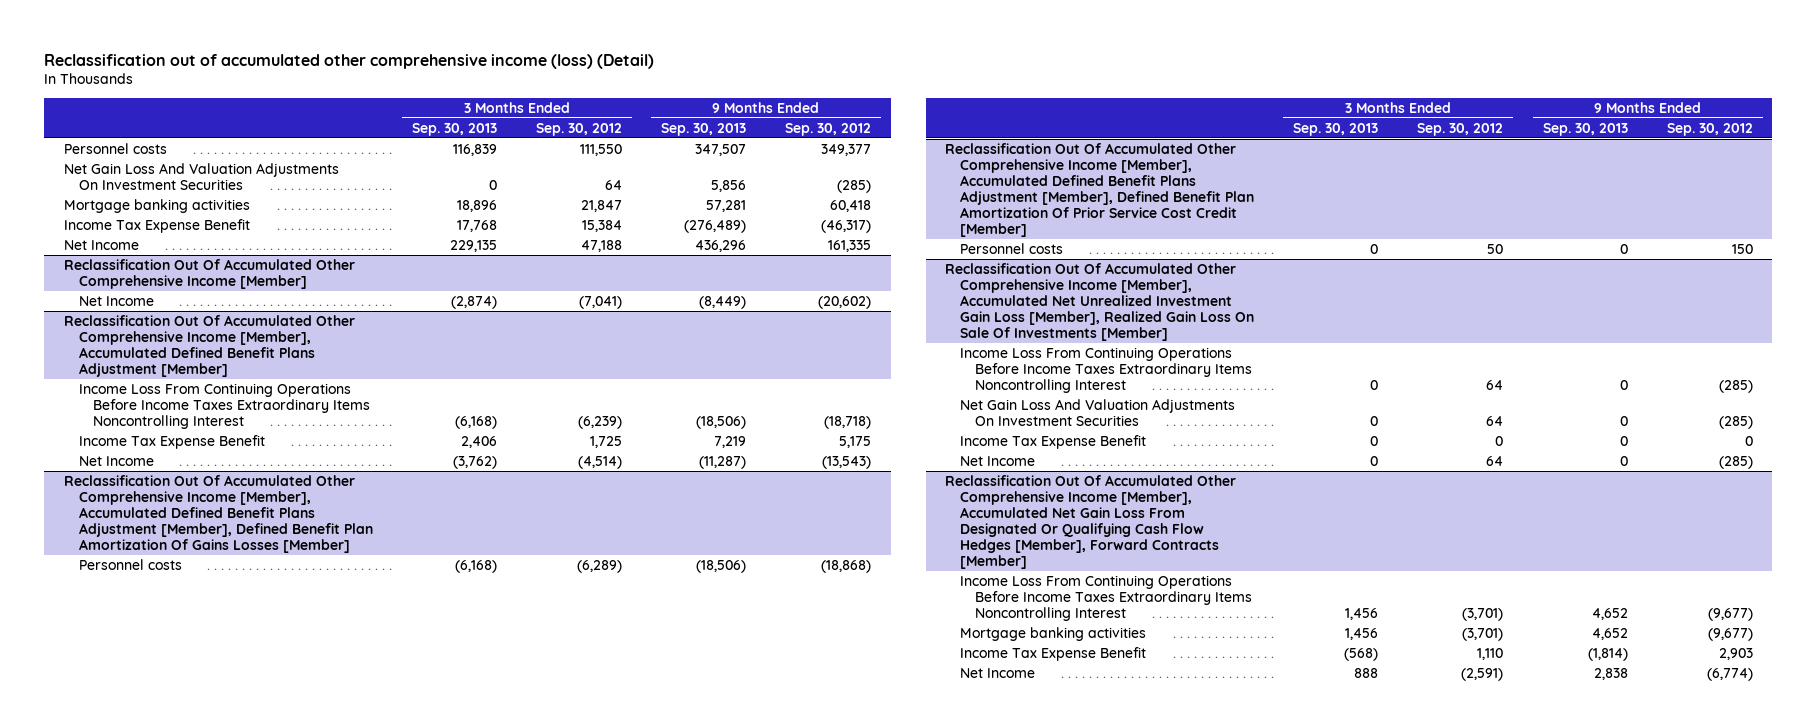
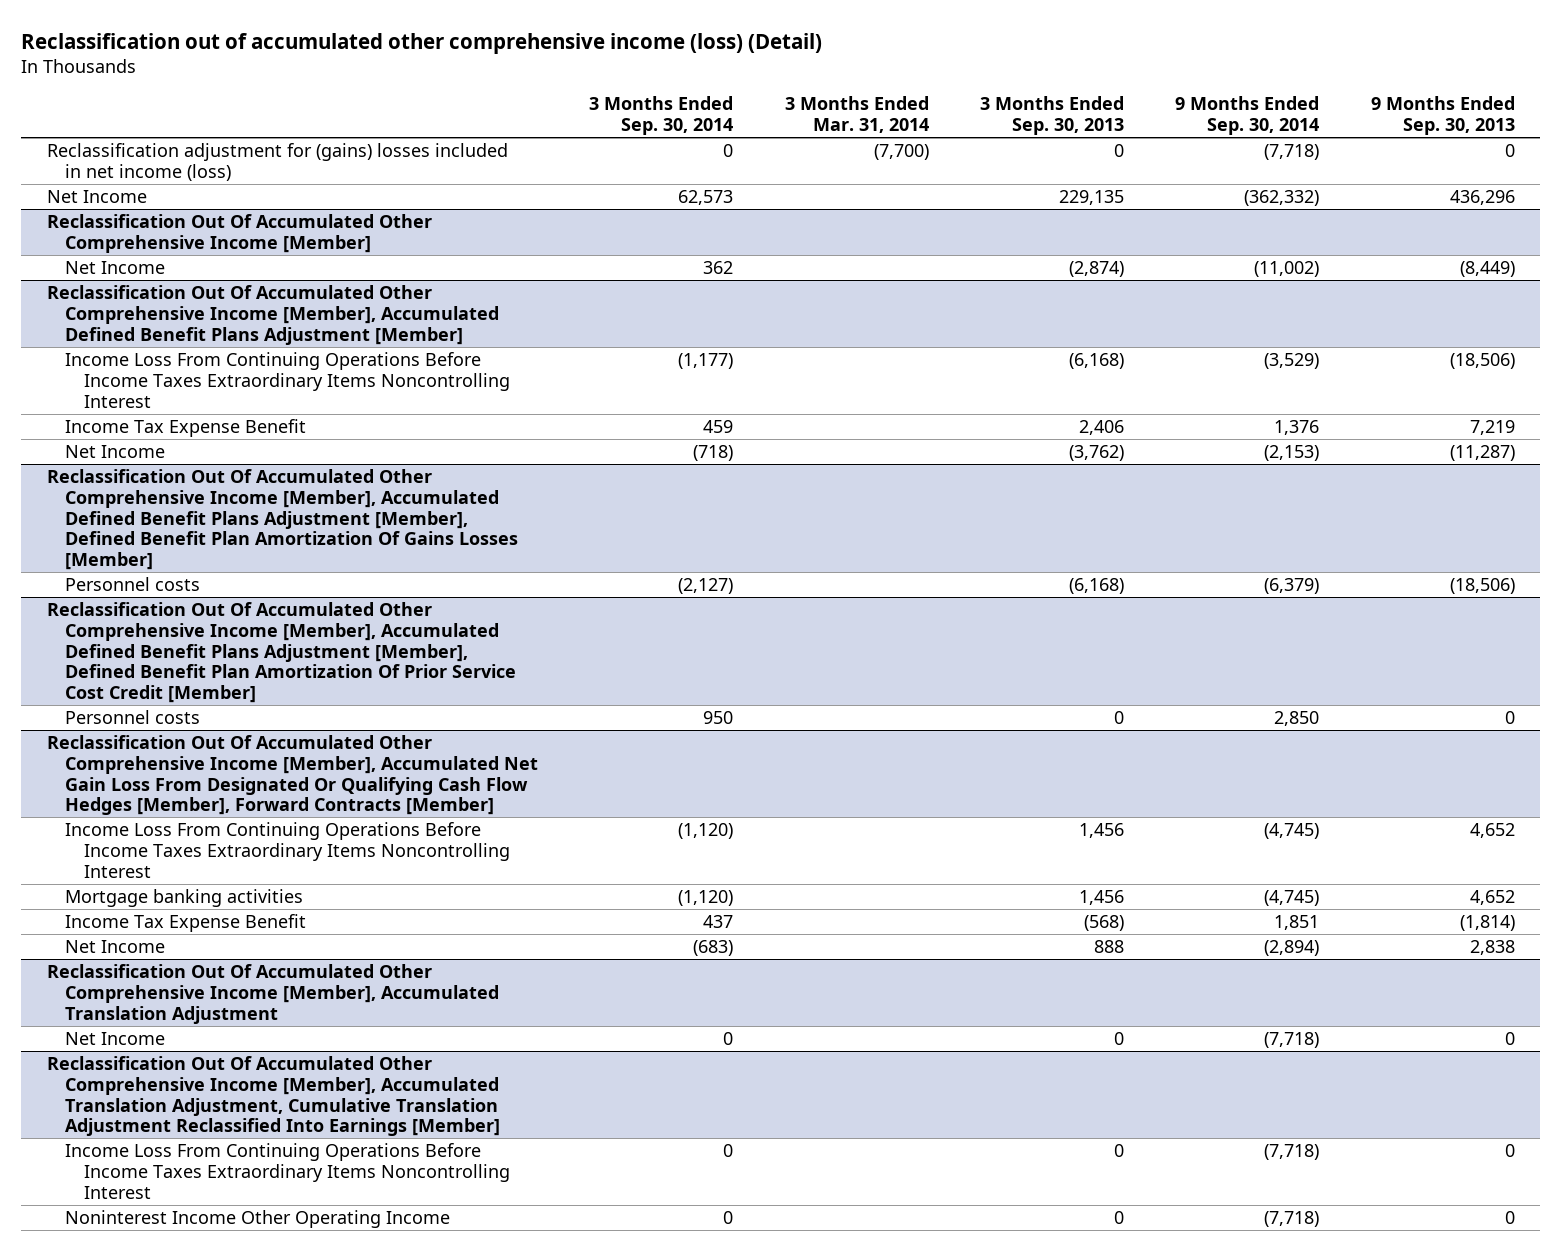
[535,122,622,136] Sep. 30, 2012 -> none
[785,122,872,136] Sep. 30, 2012 -> none
none -> [589,96,734,136] 3 Months Ended Sep. 30, 2014
none -> [784,96,929,134] 3 Months Ended Mar. 31, 2014
none -> [1175,96,1320,136] 9 Months Ended Sep. 30, 2014
[63,142,167,154] Personnel costs -> none
[63,162,339,190] Net Gain Loss And Valuation Adjustments On Investment Securities -> none
[63,198,250,213] Mortgage banking activities -> none
[63,218,250,233] Income Tax Expense Benefit -> none
none -> [46,143,508,181] Reclassification adjustment for (gains) losses included in net income (loss)
[945,262,1254,341] Reclassification Out Of Accumulated Other Comprehensive Income [Member], Accumulated Net Unrealized Investment Gain Loss [Member], Realized Gain Loss On Sale Of Investments [Member] -> none
[959,346,1252,393] Income Loss From Continuing Operations Before Income Taxes Extraordinary Items Noncontrolling Interest -> none
[959,398,1235,426] Net Gain Loss And Valuation Adjustments On Investment Securities -> none
[959,434,1146,449] Income Tax Expense Benefit -> none
[959,455,1035,466] Net Income -> none
none -> [46,964,500,1024] Reclassification Out Of Accumulated Other Comprehensive Income [Member], Accumulated Translation Adjustment
none -> [65,1032,166,1046] Net Income
none -> [46,1056,501,1137] Reclassification Out Of Accumulated Other Comprehensive Income [Member], Accumulated Translation Adjustment, Cumulative Translation Adjustment Reclassified Into Earnings [Member]
none -> [65,1143,510,1199] Income Loss From Continuing Operations Before Income Taxes Extraordinary Items Noncontrolling Interest
none -> [65,1210,451,1229] Noninterest Income Other Operating Income

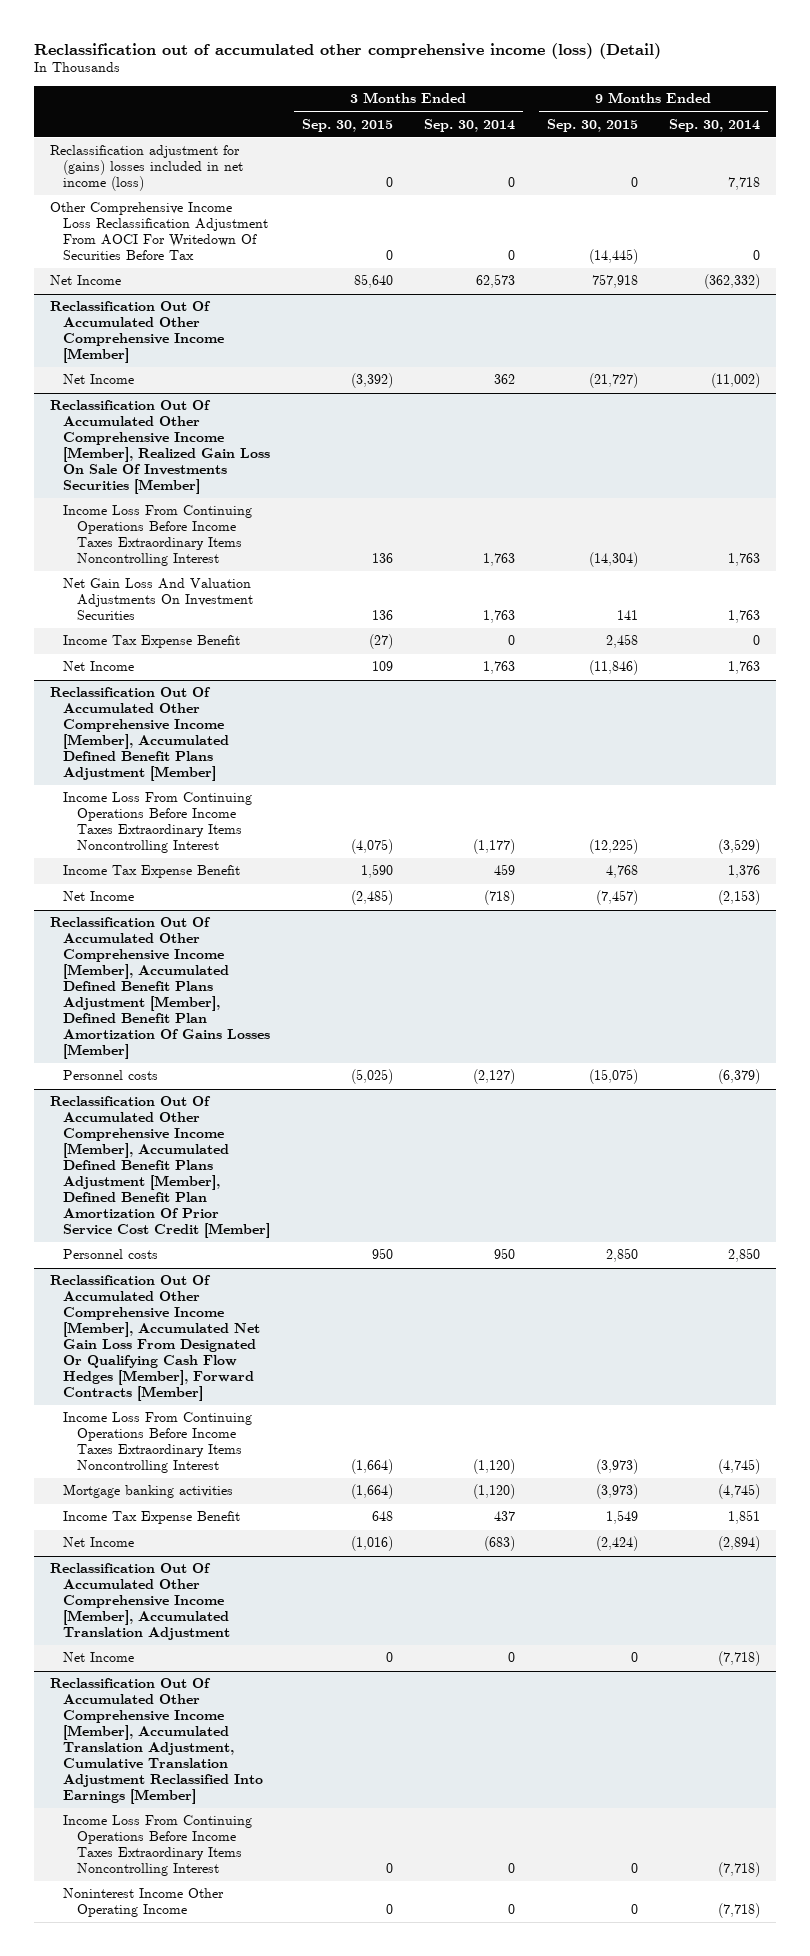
[784,96,929,134] 3 Months Ended Mar. 31, 2014 -> none
[980,96,1125,136] 3 Months Ended Sep. 30, 2013 -> none
[1370,96,1515,136] 9 Months Ended Sep. 30, 2013 -> none
none -> [301,118,393,132] Sep. 30, 2015
none -> [546,118,638,132] Sep. 30, 2015
[1264,144,1320,161] (7,718) -> [728,177,761,191] 7,718
none -> [49,202,269,261] Other Comprehensive Income Loss Reclassification Adjustment From AOCI For Writedown Of Securities Before Tax
none -> [49,400,271,494] Reclassification Out Of Accumulated Other Comprehensive Income [Member], Realized Gain Loss On Sale Of Investments Securities [Member]
none -> [63,505,253,567] Income Loss From Continuing Operations Before Income Taxes Extraordinary Items Noncontrolling Interest
none -> [63,578,253,621] Net Gain Loss And Valuation Adjustments On Investment Securities
none -> [63,635,241,649] Income Tax Expense Benefit
none -> [63,661,135,672] Net Income

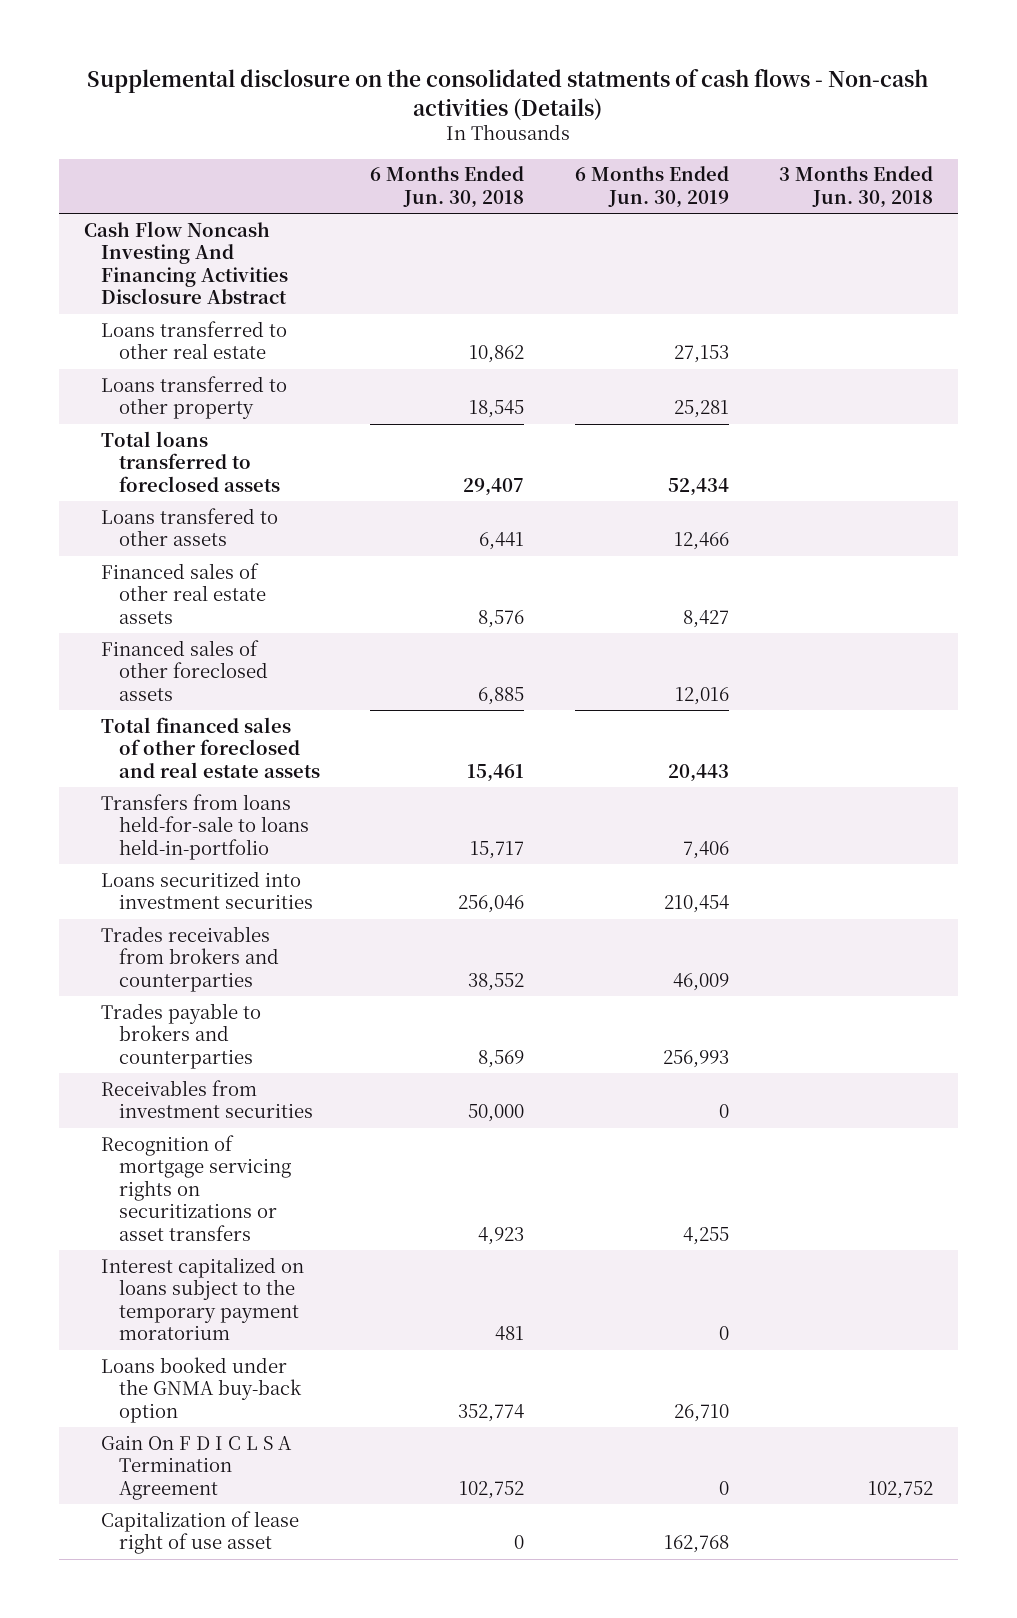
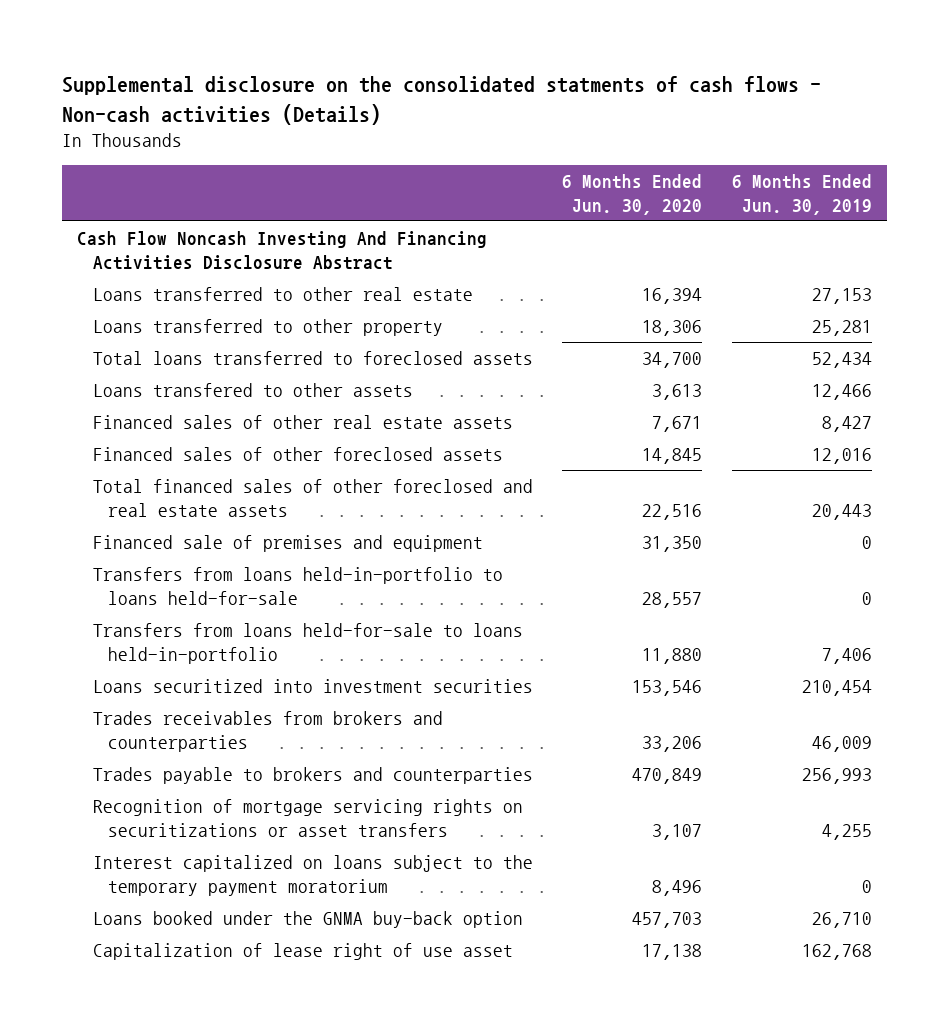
[370,166,525,208] 6 Months Ended Jun. 30, 2018 -> none
[778,166,933,208] 3 Months Ended Jun. 30, 2018 -> none
none -> [562,173,703,215] 6 Months Ended Jun. 30, 2020
none -> [92,534,483,552] Financed sale of premises and equipment
none -> [92,566,503,605] Transfers from loans held-in-portfolio to loans held-for-sale
[101,1079,314,1119] Receivables from investment securities -> none
[101,1434,293,1500] Gain On F D I C L S A Termination Agreement -> none

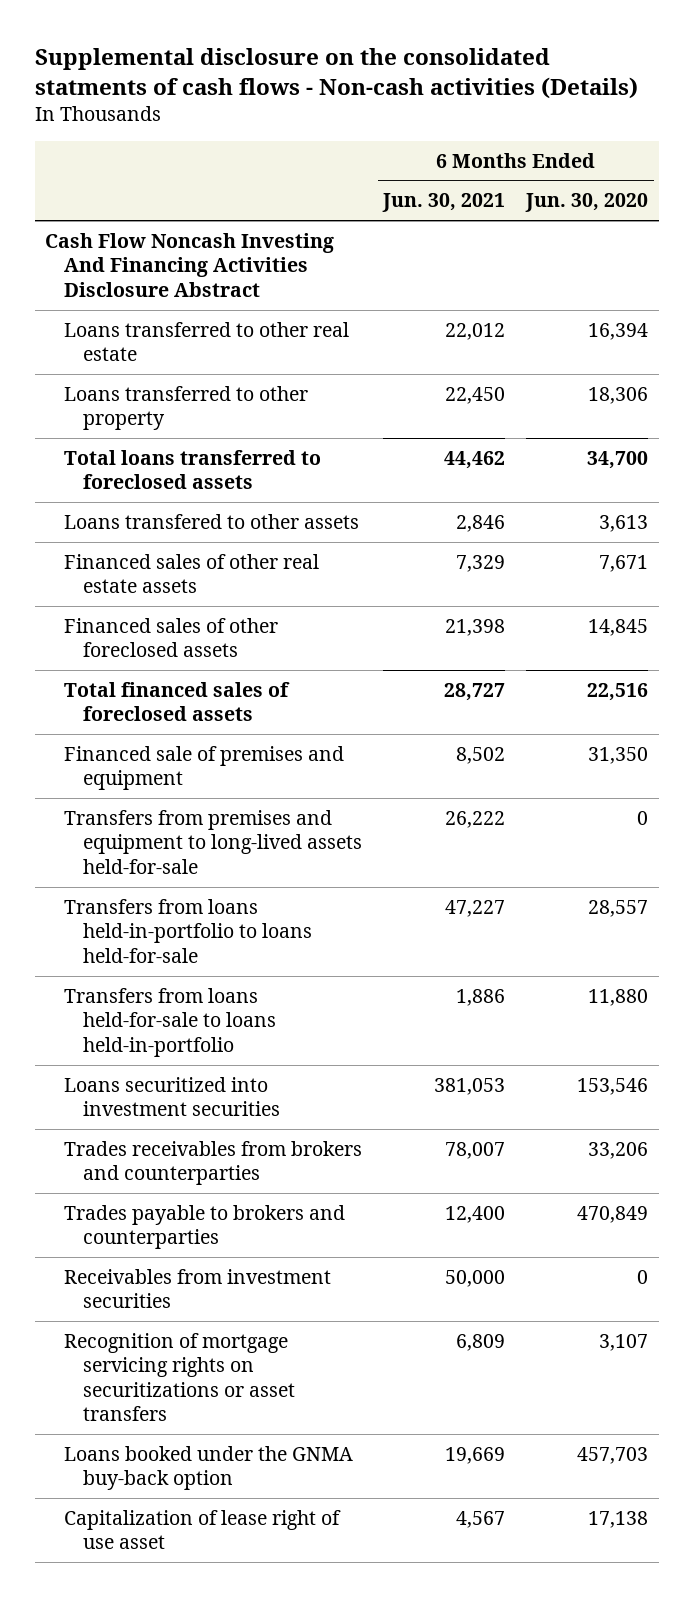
[732,173,873,215] 6 Months Ended Jun. 30, 2019 -> none
none -> [382,193,506,213] Jun. 30, 2021
[92,478,533,517] Total financed sales of other foreclosed and real estate assets -> [64,681,291,722] Total financed sales of foreclosed assets
none -> [64,809,362,874] Transfers from premises and equipment to long-lived assets held-for-sale
none -> [64,1268,332,1309] Receivables from investment securities
[92,854,533,896] Interest capitalized on loans subject to the temporary payment moratorium -> none

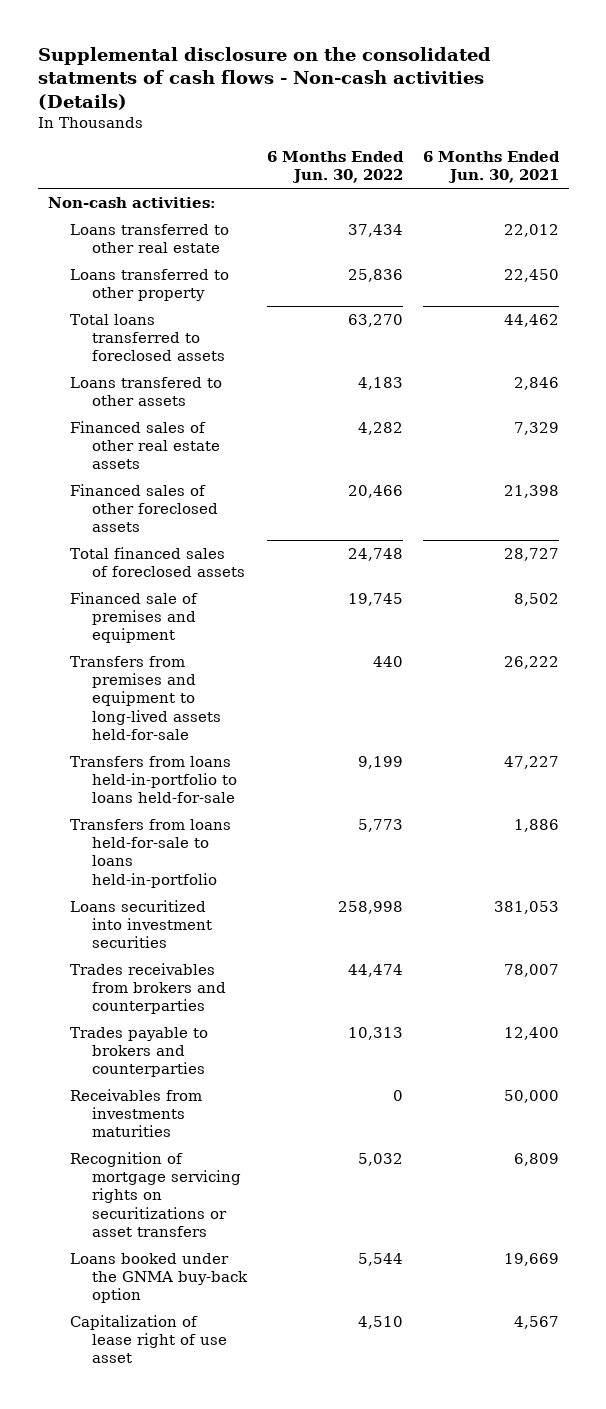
[525,193,649,213] Jun. 30, 2020 -> none
none -> [266,150,404,184] 6 Months Ended Jun. 30, 2022
[45,232,335,297] Cash Flow Noncash Investing And Financing Activities Disclosure Abstract -> [47,196,216,208] Non-cash activities:
[64,1268,332,1309] Receivables from investment securities -> [69,1088,202,1138] Receivables from investments maturities

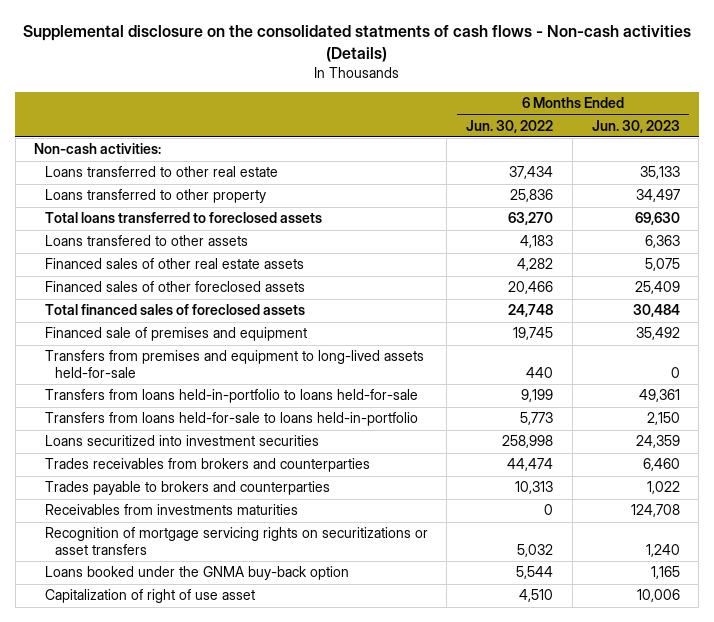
[422,150,560,184] 6 Months Ended Jun. 30, 2021 -> none
none -> [591,119,680,133] Jun. 30, 2023
[69,1314,228,1364] Capitalization of lease right of use asset -> [44,589,255,604] Capitalization of right of use asset

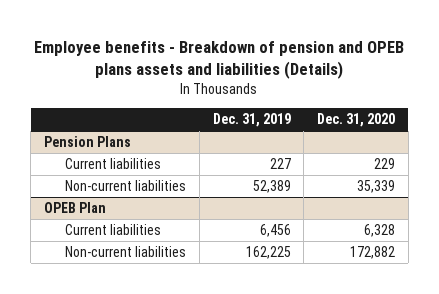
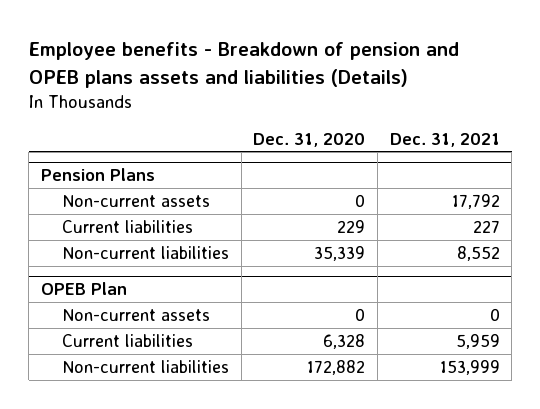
[212,113,291,128] Dec. 31, 2019 -> none
none -> [389,132,500,147] Dec. 31, 2021
none -> [62,194,211,207] Non-current assets
none -> [62,308,211,321] Non-current assets

